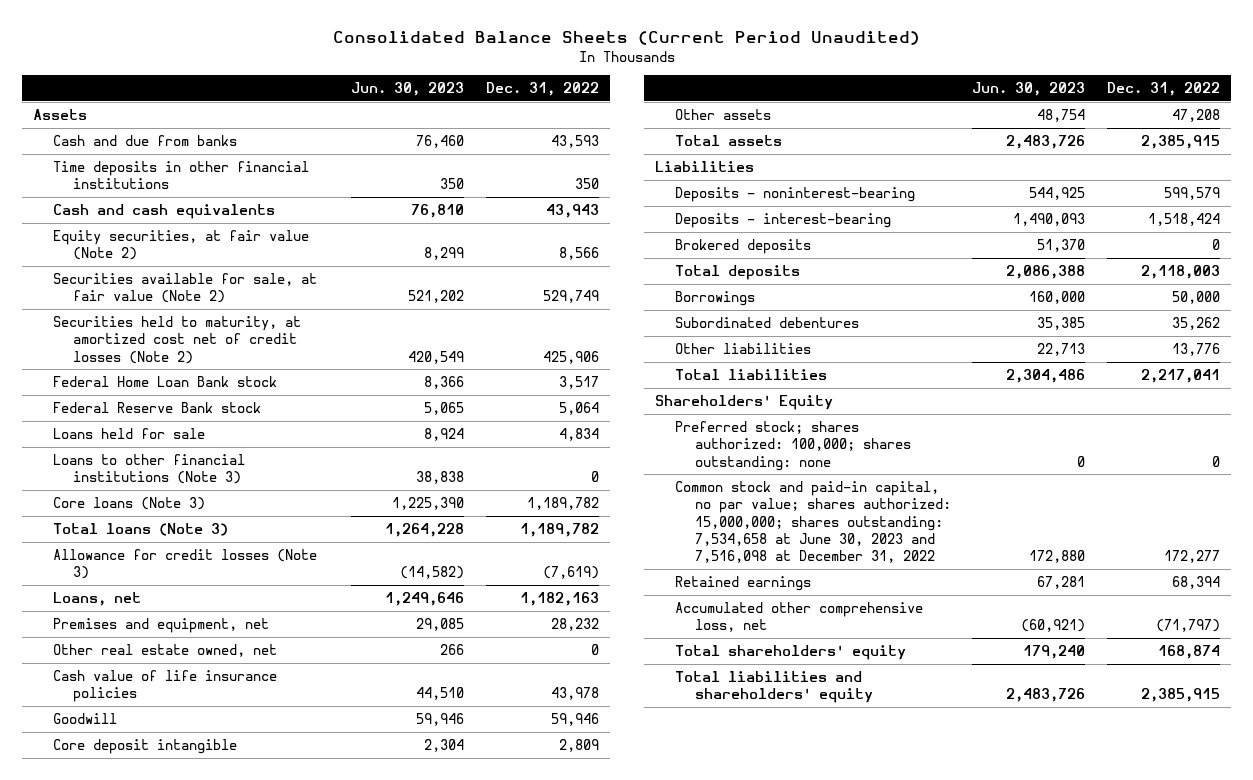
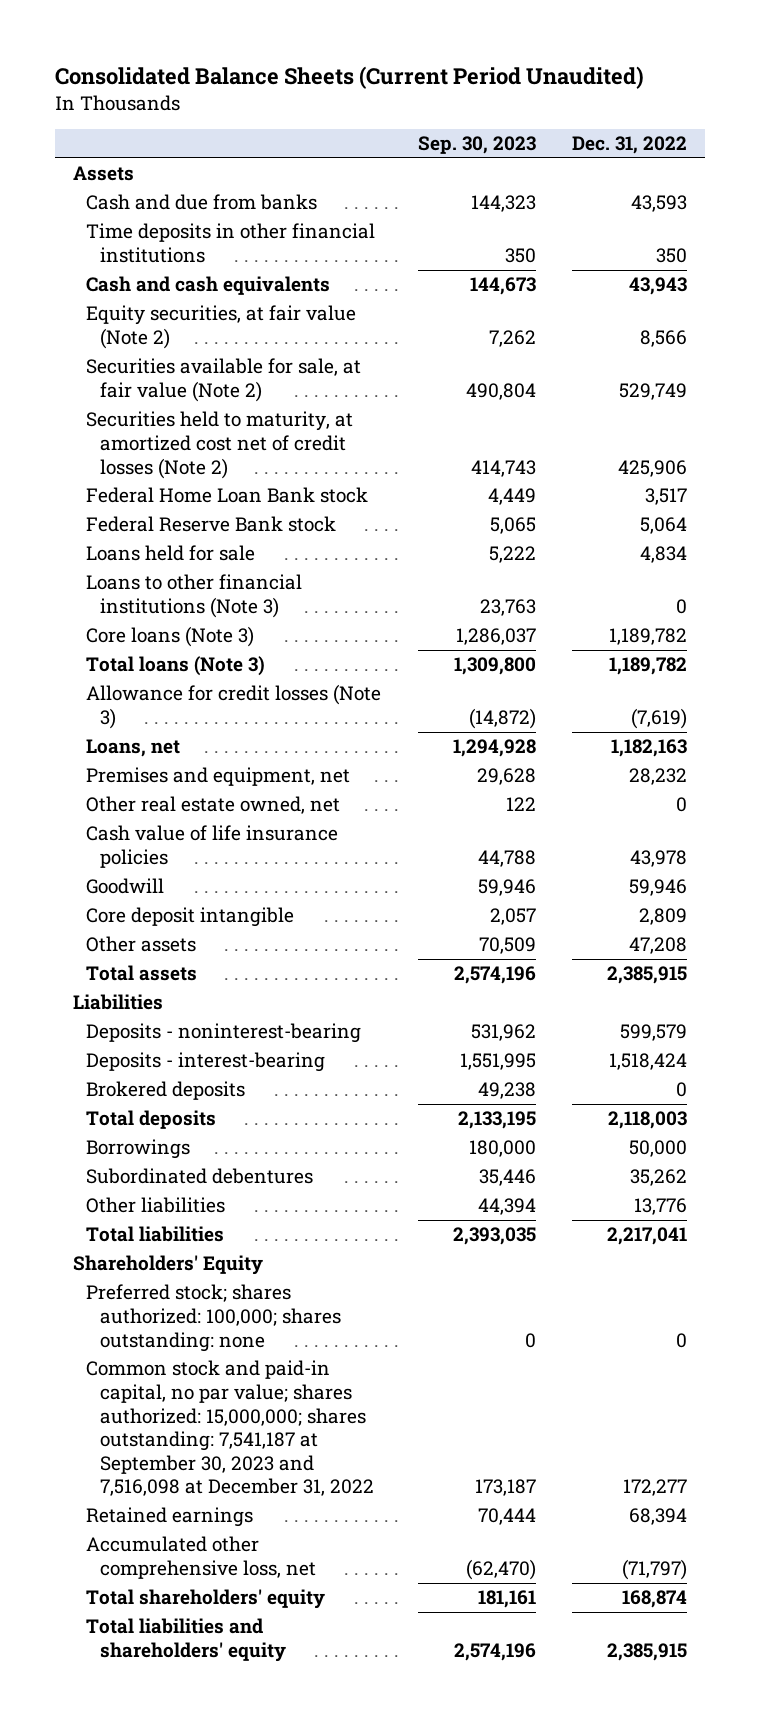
[350,82,464,97] Jun. 30, 2023 -> none
none -> [417,136,536,155] Sep. 30, 2023
[674,481,951,564] Common stock and paid-in capital, no par value; shares authorized: 15,000,000; shares outstanding: 7,534,658 at June 30, 2023 and 7,516,098 at December 31, 2022 -> [86,1360,374,1497] Common stock and paid-in capital, no par value; shares authorized: 15,000,000; shares outstanding: 7,541,187 at September 30, 2023 and 7,516,098 at December 31, 2022

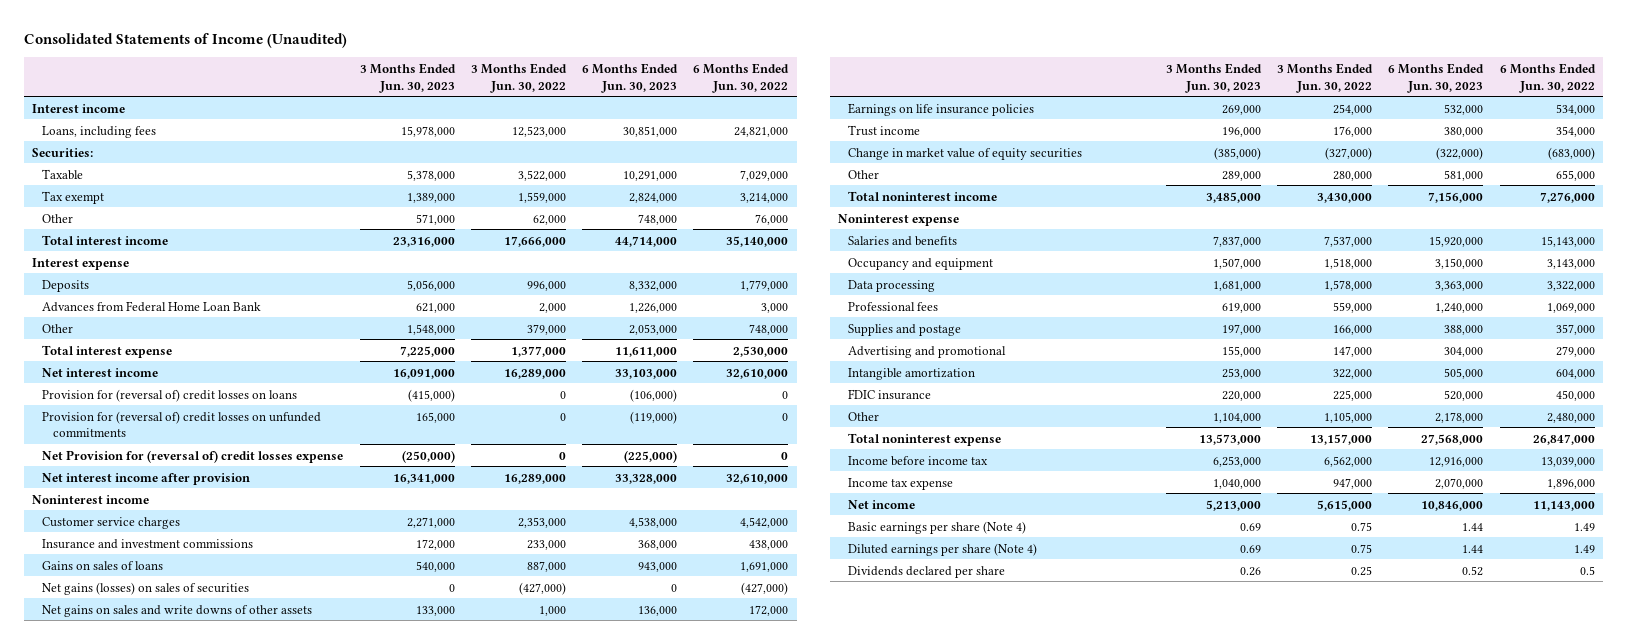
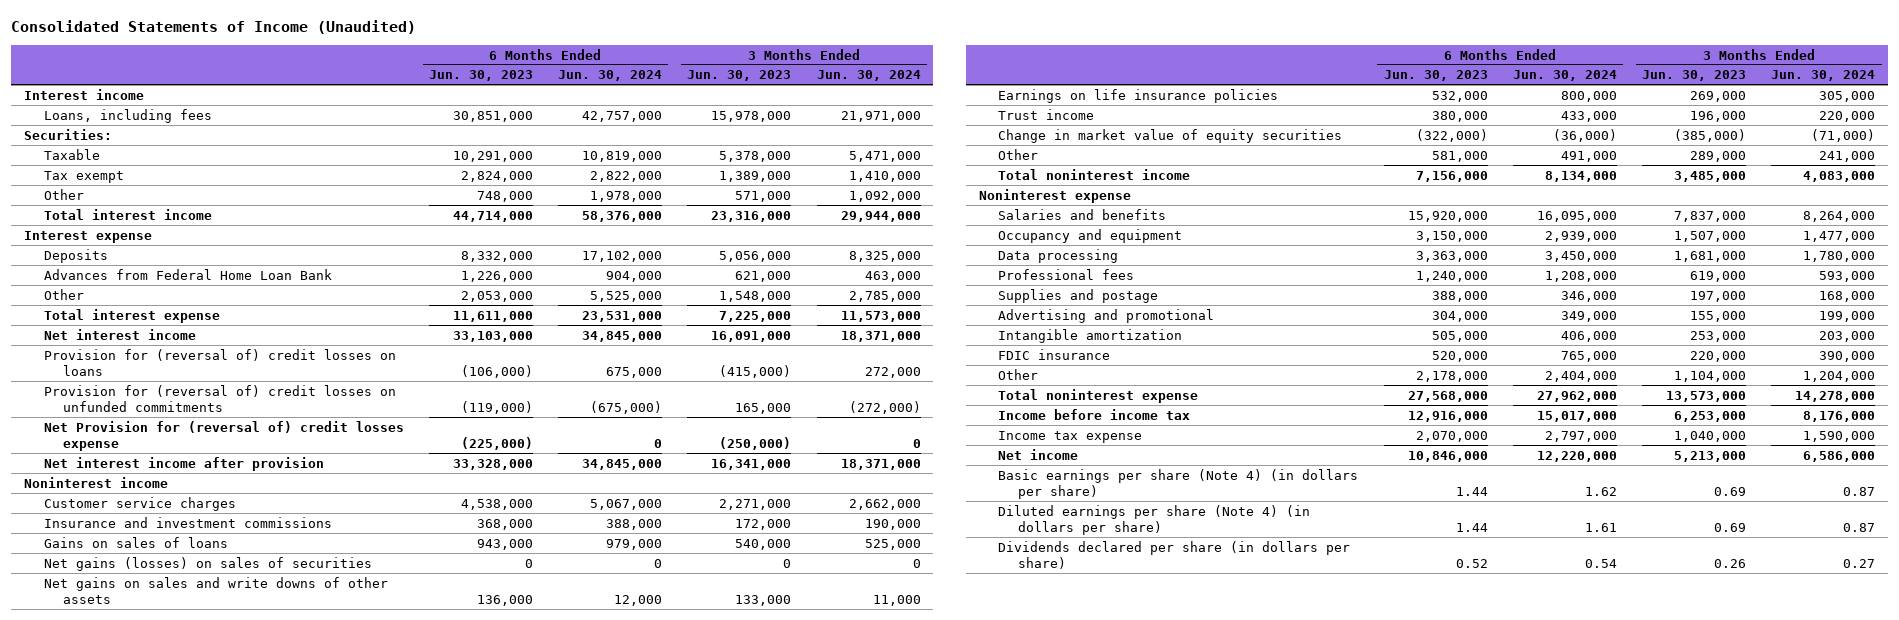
[470,62,567,93] 3 Months Ended Jun. 30, 2022 -> none
[693,62,790,93] 6 Months Ended Jun. 30, 2022 -> none
none -> [558,70,663,82] Jun. 30, 2024
none -> [816,70,921,82] Jun. 30, 2024
[848,520,1027,534] Basic earnings per share (Note 4) -> [998,468,1359,499] Basic earnings per share (Note 4) (in dollars per share)
[848,542,1038,556] Diluted earnings per share (Note 4) -> [998,504,1311,535] Diluted earnings per share (Note 4) (in dollars per share)
[848,565,1006,578] Dividends declared per share -> [998,540,1351,569] Dividends declared per share (in dollars per share)

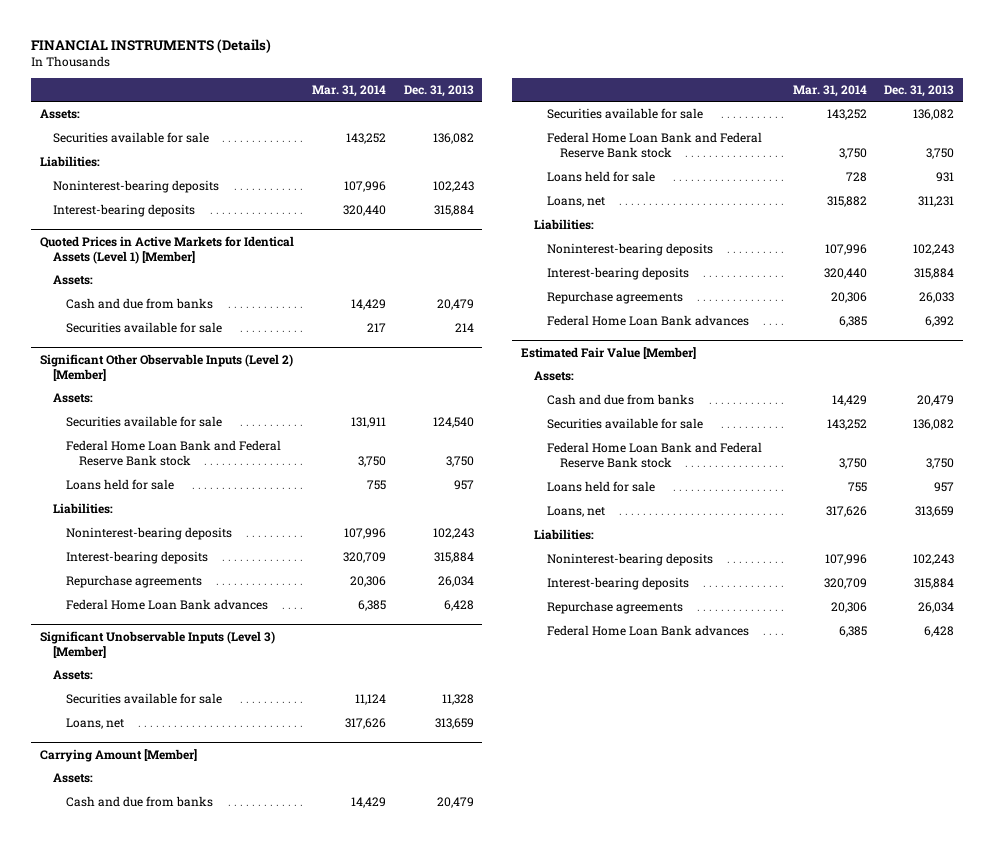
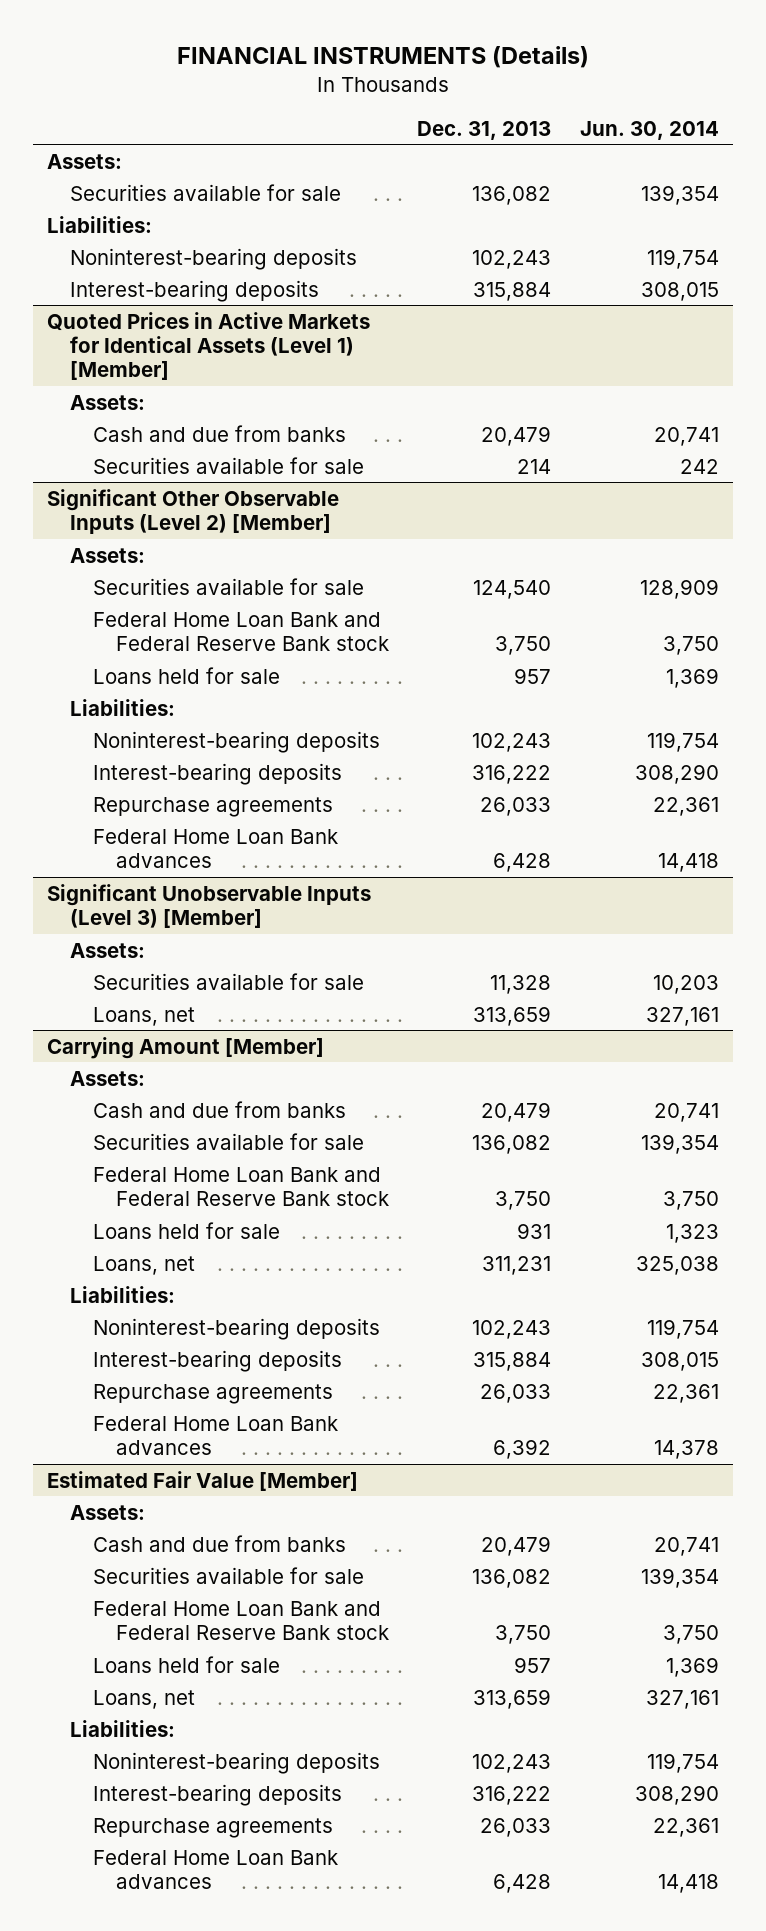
[311,84,386,97] Mar. 31, 2014 -> none
none -> [579,120,719,140] Jun. 30, 2014
[433,552,474,564] 315,884 -> [472,764,552,784] 316,222
[437,576,474,588] 26,034 -> [480,796,552,816] 26,033
[914,578,955,590] 315,884 -> [472,1785,552,1805] 316,222
[918,602,955,614] 26,034 -> [480,1817,552,1837] 26,033

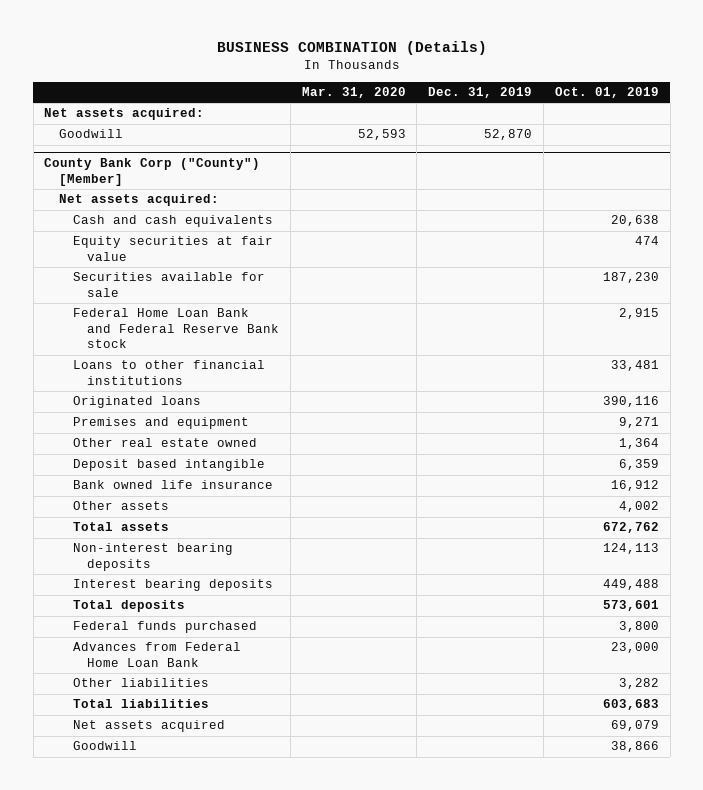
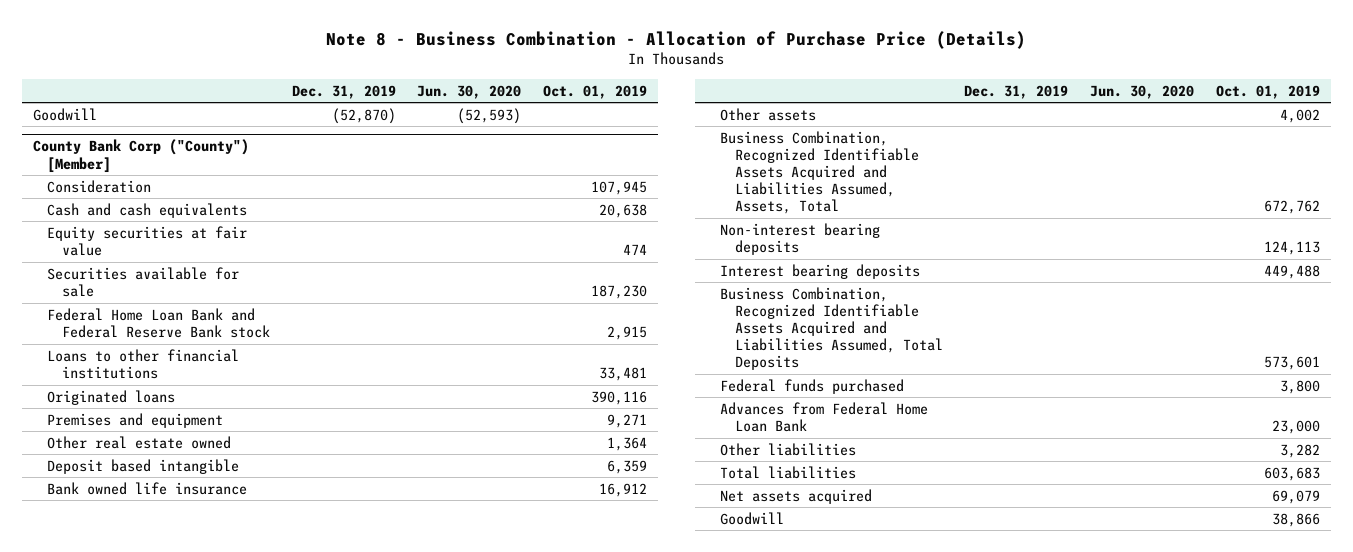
[216,41,487,56] BUSINESS COMBINATION (Details) -> [326,30,1027,49] Note 8 - Business Combination - Allocation of Purchase Price (Details)
[301,87,406,99] Mar. 31, 2020 -> none
none -> [417,84,522,99] Jun. 30, 2020
[44,108,205,121] Net assets acquired: -> none
[484,129,533,141] 52,870 -> [331,107,396,124] (52,870)
[58,194,219,207] Net assets acquired: -> none
none -> [47,179,152,193] Consideration
[72,522,169,532] Total assets -> [720,130,919,215] Business Combination, Recognized Identifiable Assets Acquired and Liabilities Assumed, Assets, Total
[72,600,185,613] Total deposits -> [720,286,943,371] Business Combination, Recognized Identifiable Assets Acquired and Liabilities Assumed, Total Deposits

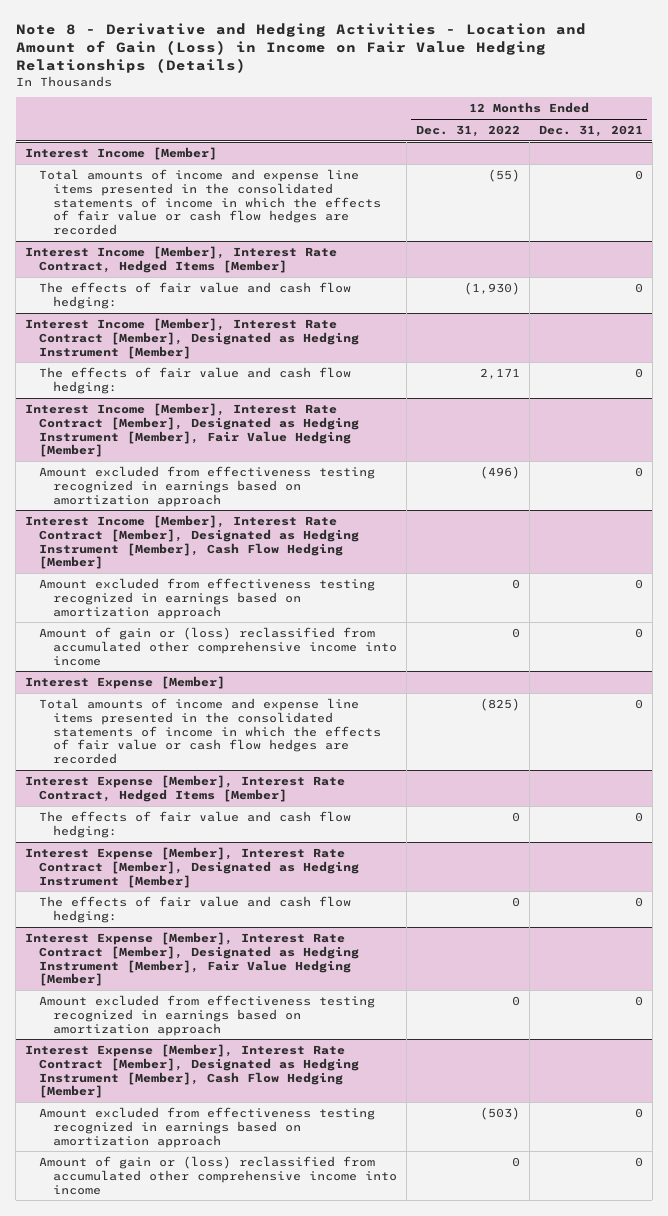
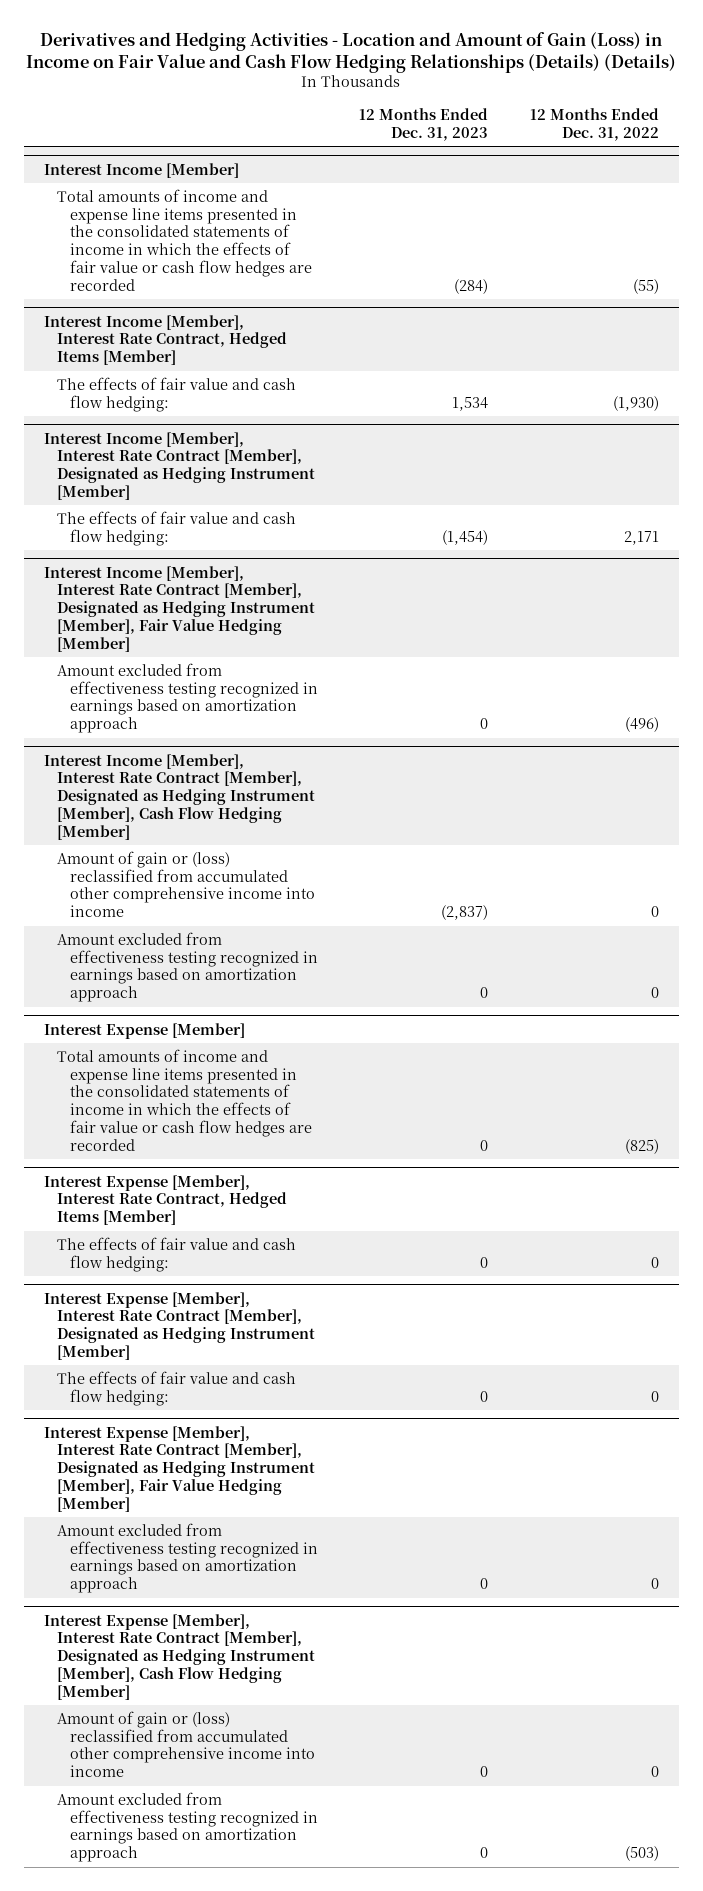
[15,22,586,73] Note 8 - Derivative and Hedging Activities - Location and Amount of Gain (Loss) in Income on Fair Value Hedging Relationships (Details) -> [26,31,677,73] Derivatives and Hedging Activities - Location and Amount of Gain (Loss) in Income on Fair Value and Cash Flow Hedging Relationships (Details) (Details)
[538,125,643,138] Dec. 31, 2021 -> none
none -> [359,108,489,142] 12 Months Ended Dec. 31, 2023
[38,577,375,619] Amount excluded from effectiveness testing recognized in earnings based on amortization approach -> [57,931,318,1003] Amount excluded from effectiveness testing recognized in earnings based on amortization approach
[38,1106,375,1148] Amount excluded from effectiveness testing recognized in earnings based on amortization approach -> [57,1791,318,1863] Amount excluded from effectiveness testing recognized in earnings based on amortization approach

